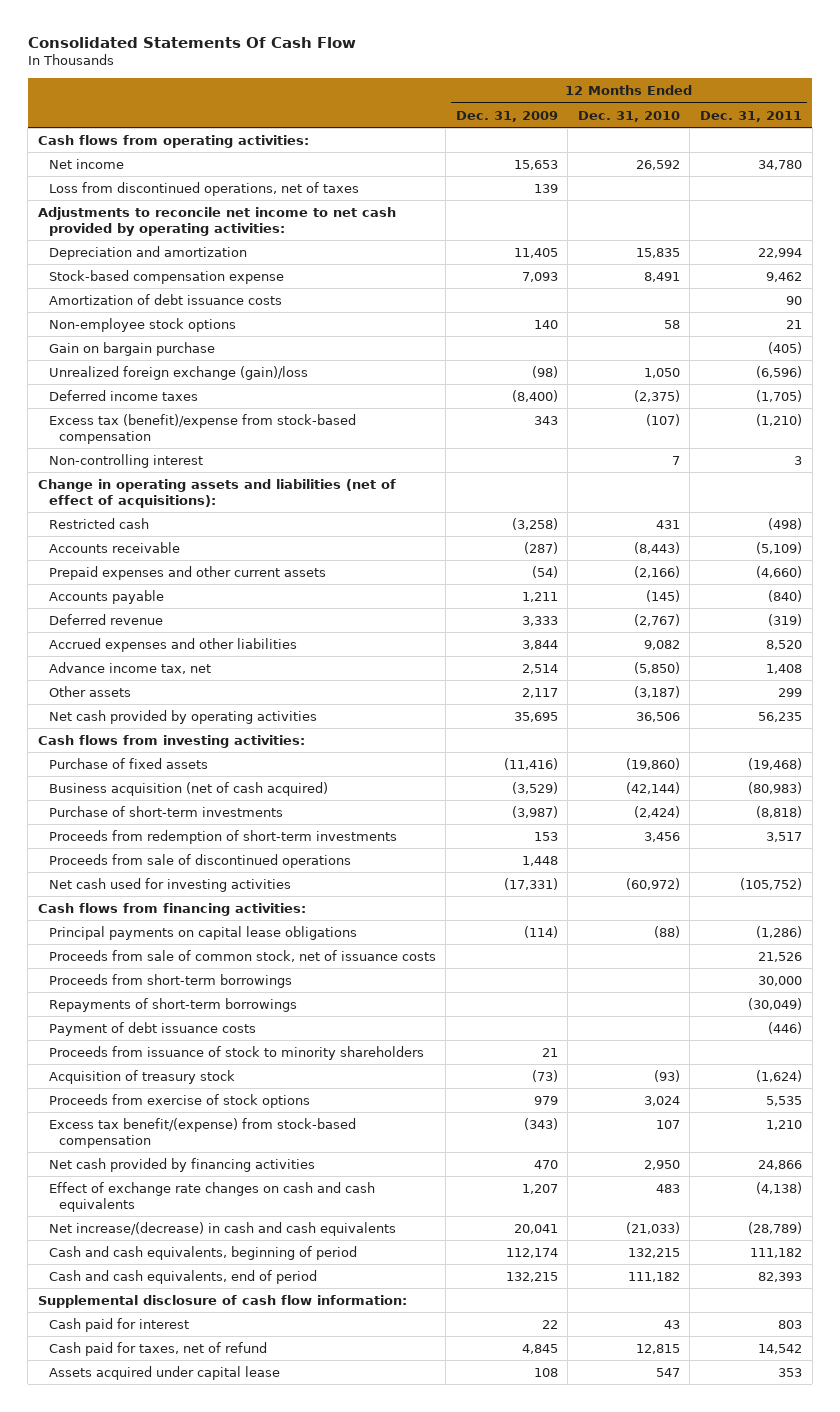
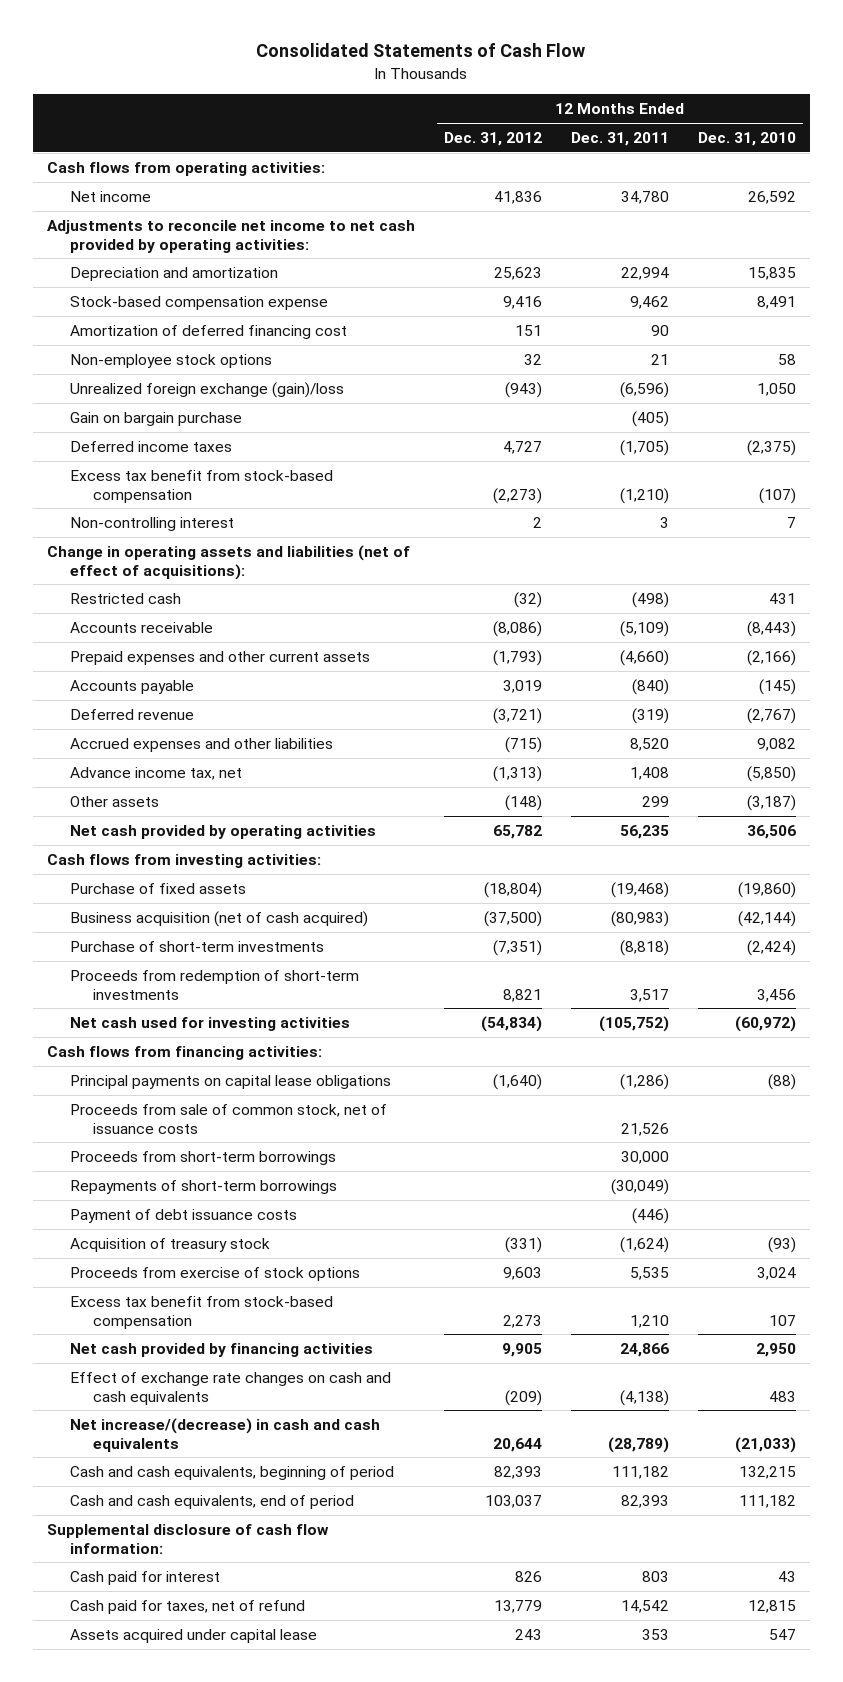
[27,36,356,48] Consolidated Statements Of Cash Flow -> [256,43,586,58] Consolidated Statements of Cash Flow
[455,110,558,122] Dec. 31, 2009 -> none
none -> [444,131,543,146] Dec. 31, 2012
[48,181,359,196] Loss from discontinued operations, net of taxes -> none
[48,293,282,305] Amortization of debt issuance costs -> none
none -> [70,324,348,339] Amortization of deferred financing cost
[48,341,215,356] Gain on bargain purchase -> [70,411,243,426] Gain on bargain purchase
[48,413,356,444] Excess tax (benefit)/expense from stock-based compensation -> [70,469,334,503] Excess tax benefit from stock-based compensation
[48,853,351,868] Proceeds from sale of discontinued operations -> none
[48,1045,424,1060] Proceeds from issuance of stock to minority shareholders -> none
[48,1117,356,1148] Excess tax benefit/(expense) from stock-based compensation -> [70,1295,334,1329] Excess tax benefit from stock-based compensation

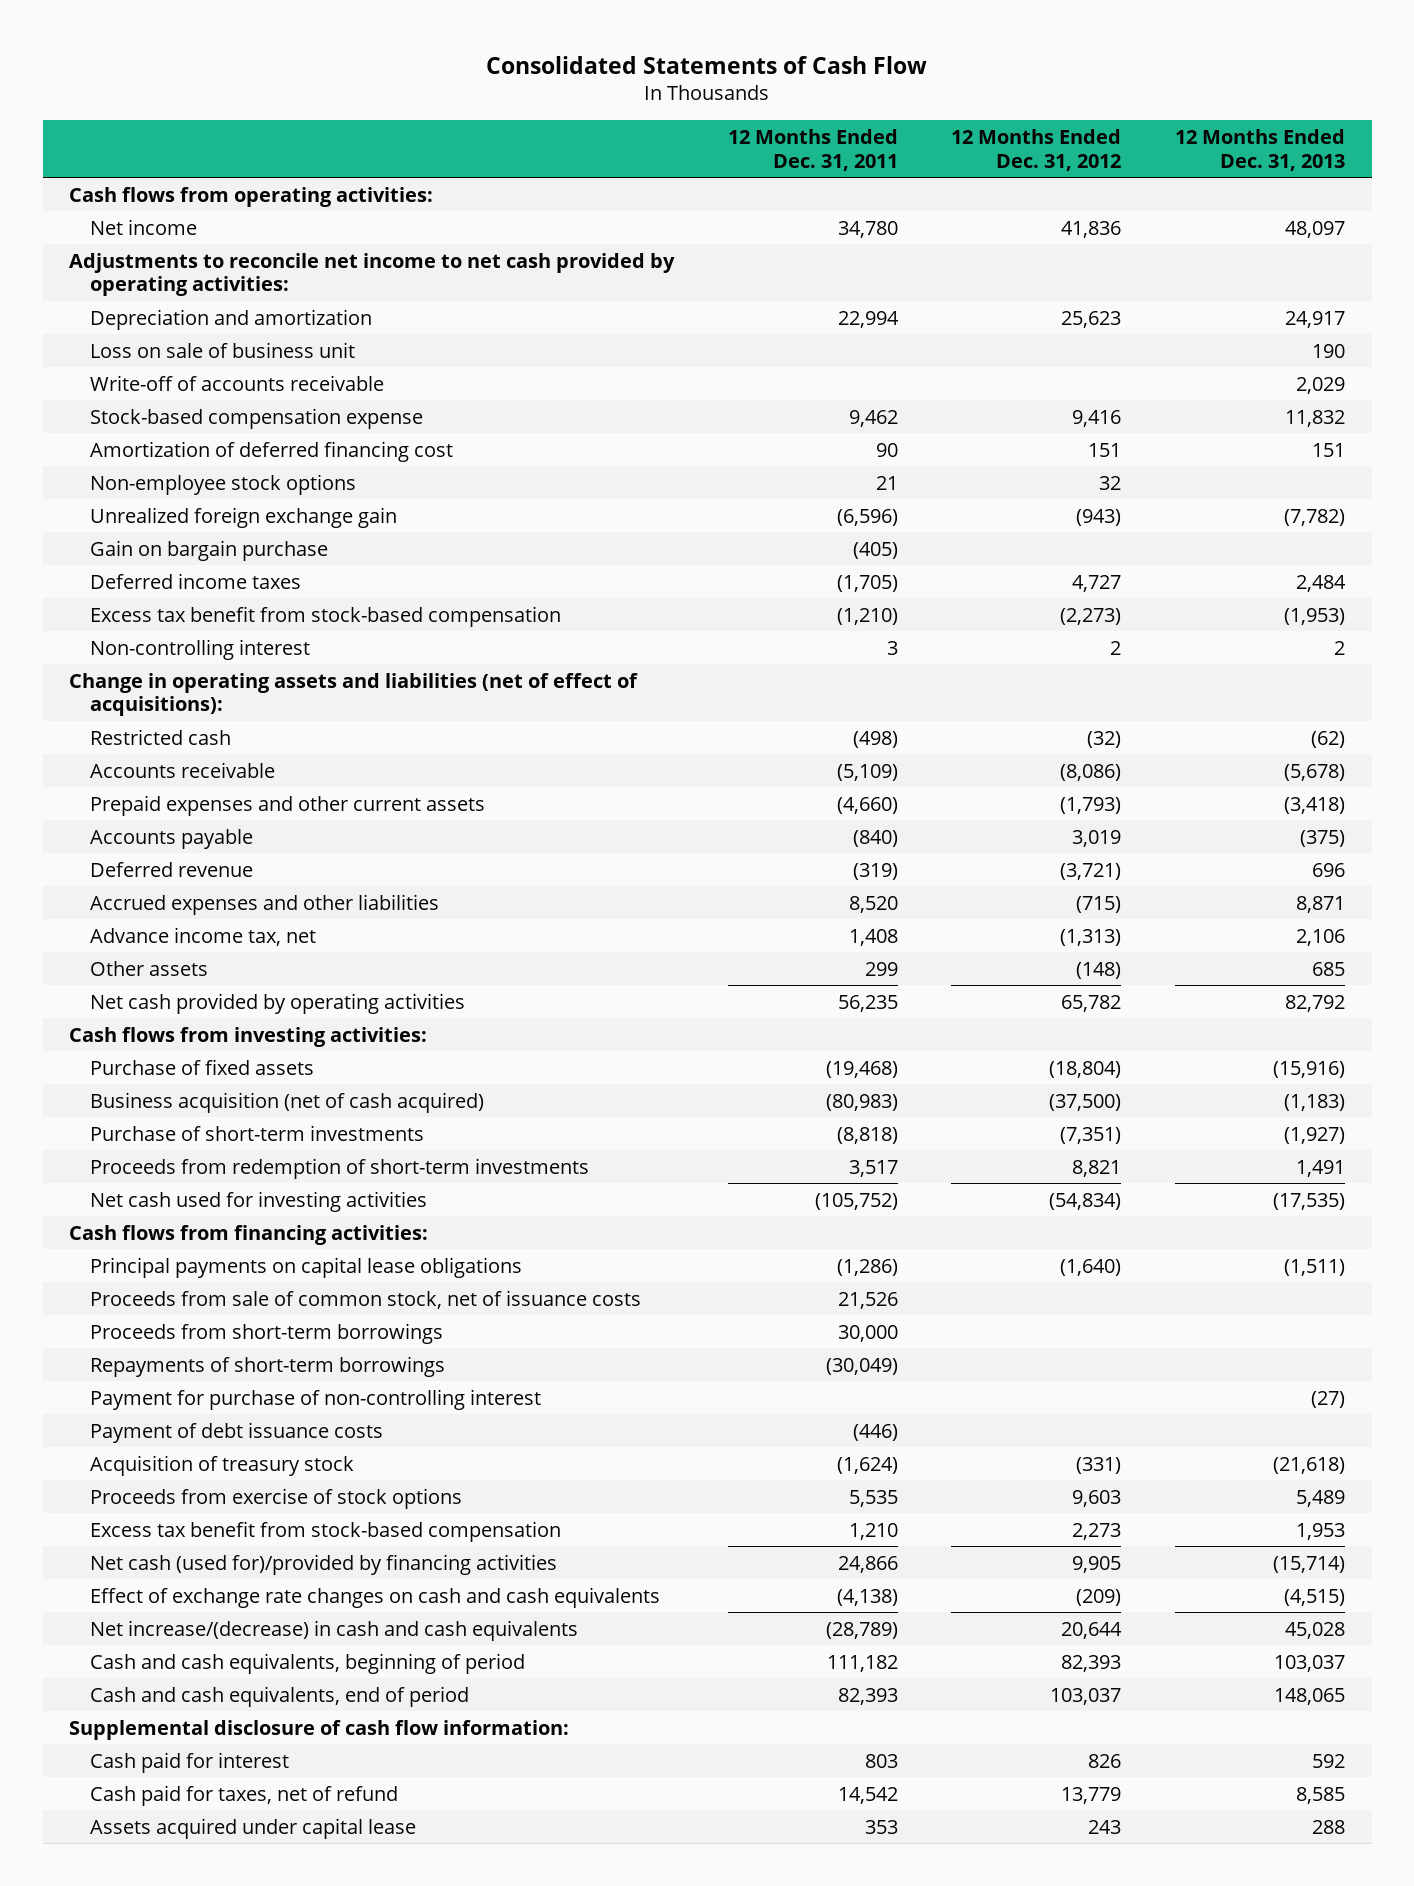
[697,131,796,146] Dec. 31, 2010 -> none
none -> [1175,129,1346,171] 12 Months Ended Dec. 31, 2013
none -> [90,341,356,358] Loss on sale of business unit
none -> [90,374,385,391] Write-off of accounts receivable
[70,381,345,398] Unrealized foreign exchange (gain)/loss -> [90,506,398,528] Unrealized foreign exchange gain
none -> [90,1388,542,1410] Payment for purchase of non-controlling interest
[70,1342,374,1357] Net cash provided by financing activities -> [90,1553,558,1575] Net cash (used for)/provided by financing activities

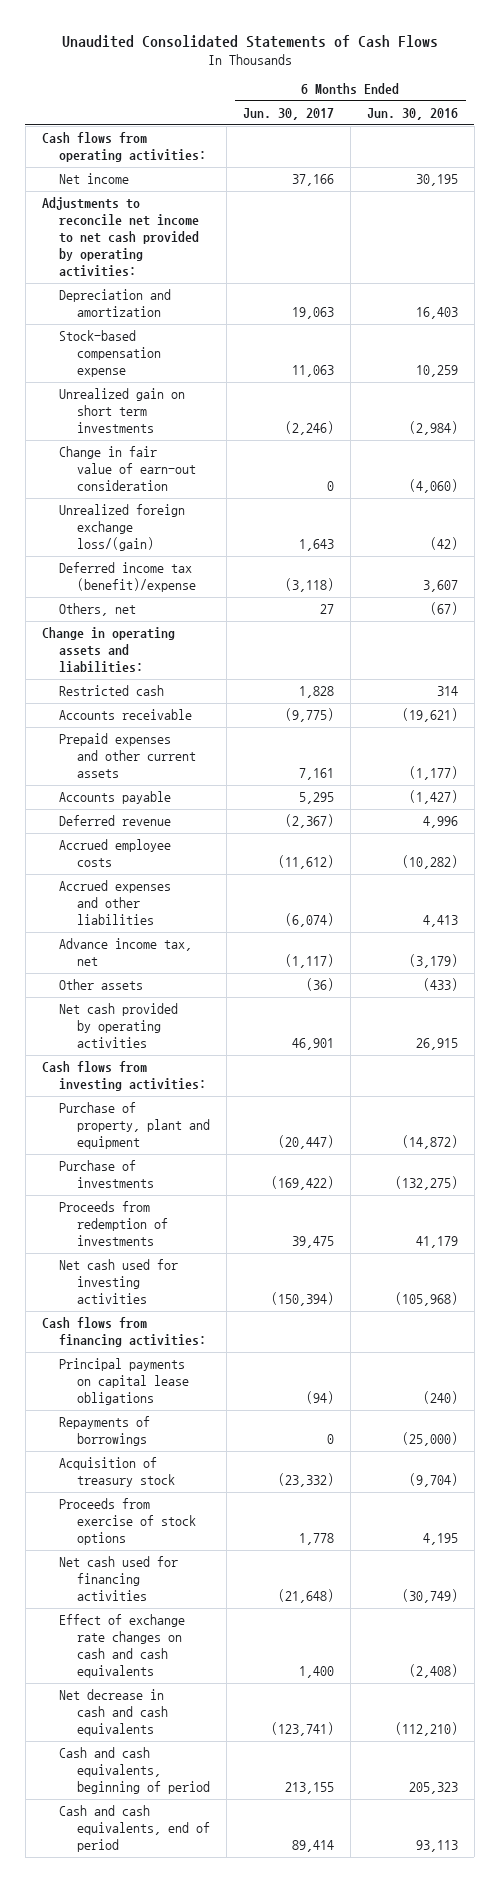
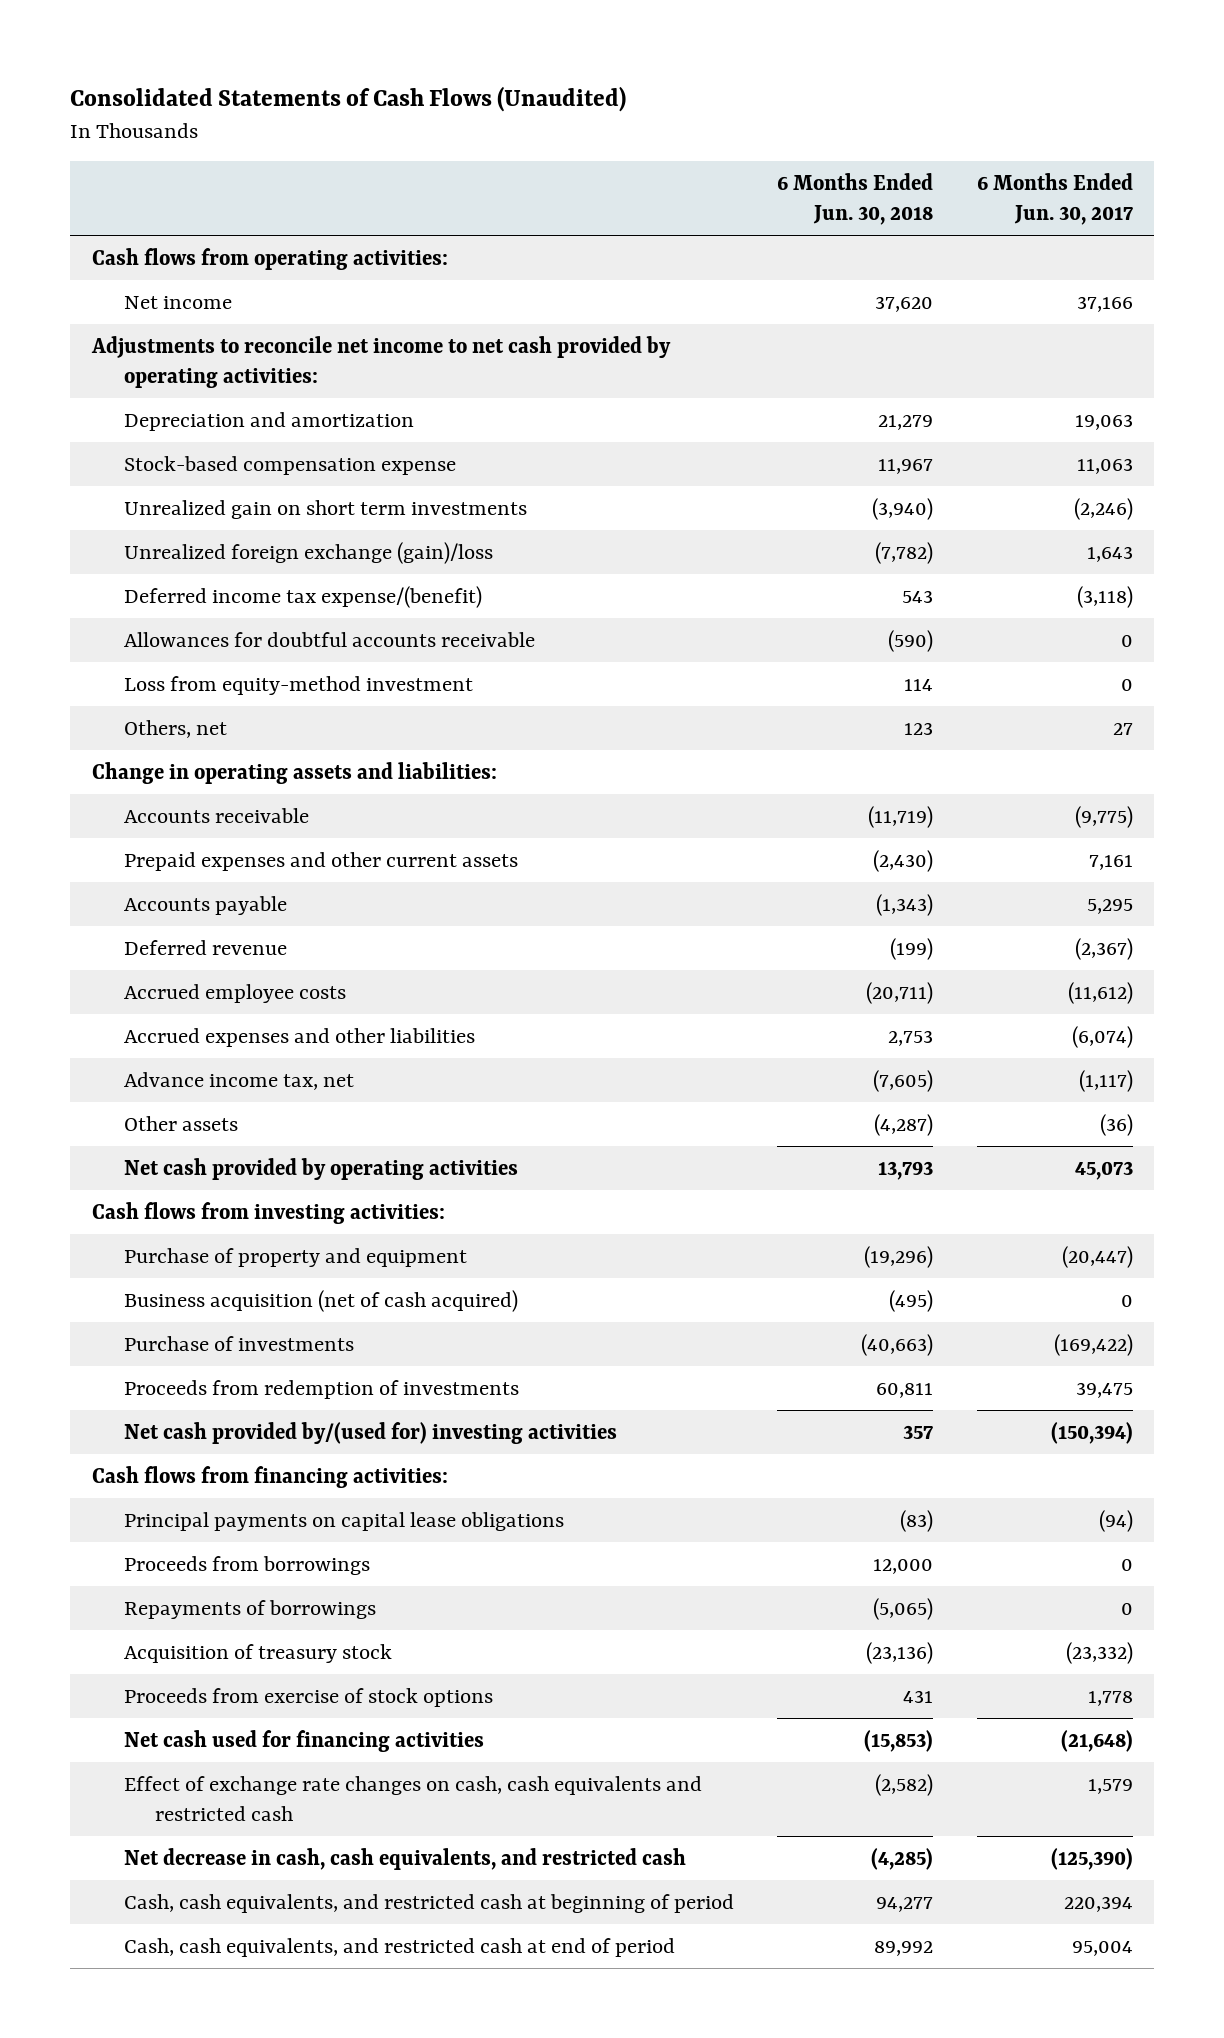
[61,34,438,48] Unaudited Consolidated Statements of Cash Flows -> [69,86,626,113] Consolidated Statements of Cash Flows (Unaudited)
[366,108,458,121] Jun. 30, 2016 -> none
none -> [777,172,934,225] 6 Months Ended Jun. 30, 2018
[59,446,196,492] Change in fair value of earn-out consideration -> none
[59,504,186,552] Unrealized foreign exchange loss/(gain) -> [123,541,493,564] Unrealized foreign exchange (gain)/loss
[59,562,196,593] Deferred income tax (benefit)/expense -> [123,585,482,608] Deferred income tax expense/(benefit)
none -> [123,631,535,647] Allowances for doubtful accounts receivable
none -> [123,675,473,695] Loss from equity-method investment
[59,685,165,697] Restricted cash -> none
[291,1038,334,1051] 46,901 -> [1074,1160,1133,1180] 45,073
[59,1102,210,1150] Purchase of property, plant and equipment -> [123,1247,467,1267] Purchase of property and equipment
none -> [123,1289,518,1312] Business acquisition (net of cash acquired)
[59,1259,179,1305] Net cash used for investing activities -> [123,1421,617,1444] Net cash provided by/(used for) investing activities
none -> [123,1555,370,1575] Proceeds from borrowings
[59,1614,186,1679] Effect of exchange rate changes on cash and cash equivalents -> [123,1775,702,1821] Effect of exchange rate changes on cash, cash equivalents and restricted cash
[298,1666,334,1679] 1,400 -> [1087,1778,1133,1794] 1,579
[59,1689,168,1737] Net decrease in cash and cash equivalents -> [123,1847,686,1870] Net decrease in cash, cash equivalents, and restricted cash
[270,1722,334,1737] (123,741) -> [1050,1847,1133,1870] (125,390)
[59,1747,210,1795] Cash and cash equivalents, beginning of period -> [123,1893,734,1913] Cash, cash equivalents, and restricted cash at beginning of period
[284,1782,334,1795] 213,155 -> [1063,1895,1133,1912] 220,394
[59,1805,210,1853] Cash and cash equivalents, end of period -> [123,1937,675,1957] Cash, cash equivalents, and restricted cash at end of period
[291,1840,334,1853] 89,414 -> [1071,1940,1133,1956] 95,004

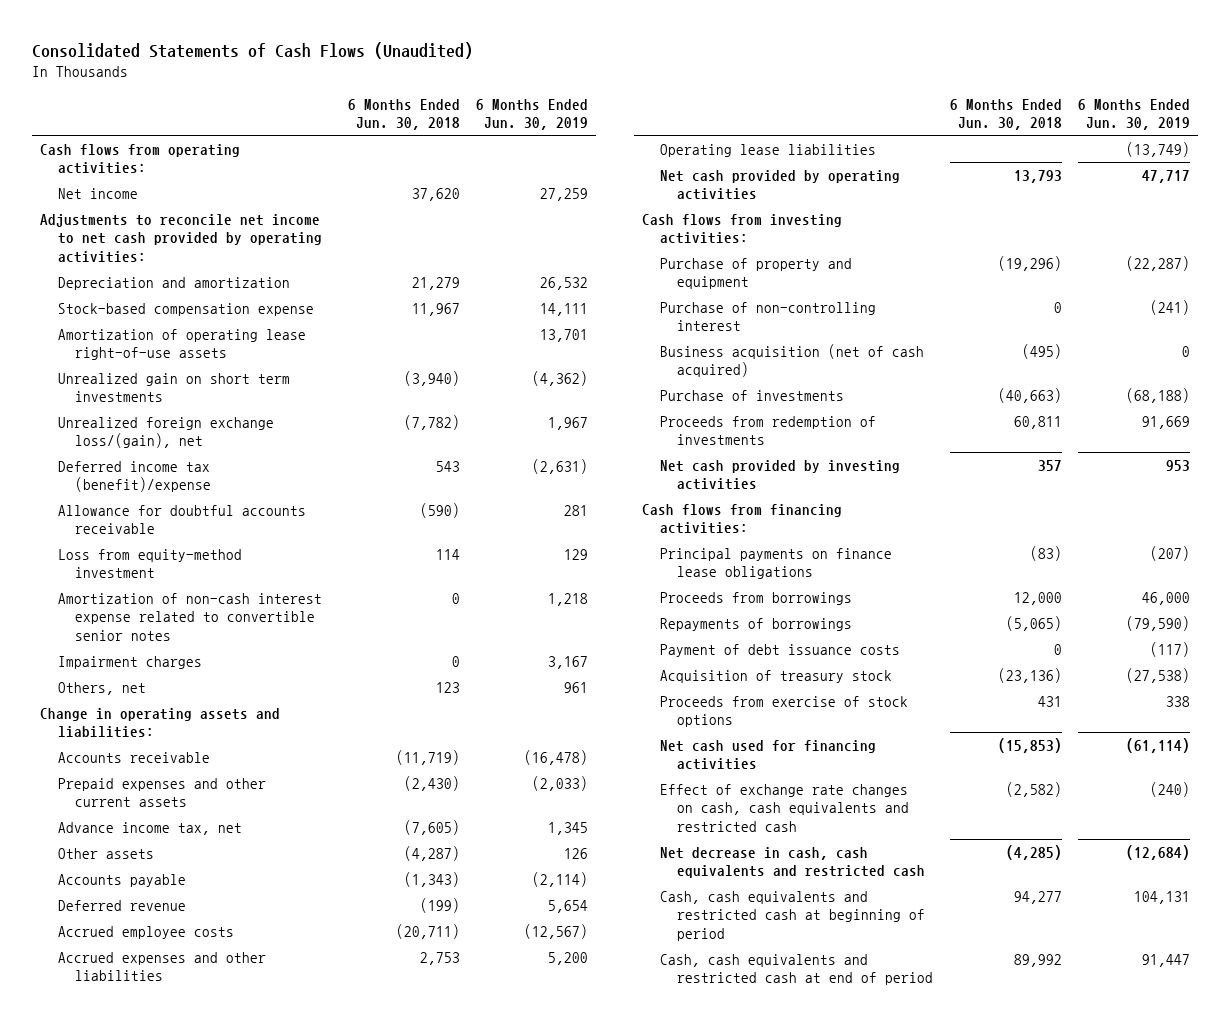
[976,172,1133,225] 6 Months Ended Jun. 30, 2017 -> none
none -> [476,98,589,131] 6 Months Ended Jun. 30, 2019
none -> [57,328,306,361] Amortization of operating lease right-of-use assets
[123,541,493,564] Unrealized foreign exchange (gain)/loss -> [57,416,274,449] Unrealized foreign exchange loss/(gain), net
[123,585,482,608] Deferred income tax expense/(benefit) -> [57,460,212,493] Deferred income tax (benefit)/expense
[123,631,535,647] Allowances for doubtful accounts receivable -> [57,504,306,535] Allowance for doubtful accounts receivable
none -> [57,592,322,641] Amortization of non-cash interest expense related to convertible senior notes
none -> [57,655,202,669] Impairment charges
[123,1071,354,1090] Advance income tax, net -> [57,821,242,835] Advance income tax, net
[123,1115,238,1131] Other assets -> [57,847,154,859] Other assets
none -> [659,143,876,157] Operating lease liabilities
none -> [659,301,876,332] Purchase of non-controlling interest
[123,1421,617,1444] Net cash provided by/(used for) investing activities -> [659,459,900,491] Net cash provided by investing activities
[123,1511,564,1531] Principal payments on capital lease obligations -> [659,547,892,580] Principal payments on finance lease obligations
none -> [659,643,900,657] Payment of debt issuance costs
[123,1847,686,1870] Net decrease in cash, cash equivalents, and restricted cash -> [659,846,926,879] Net decrease in cash, cash equivalents and restricted cash
[123,1893,734,1913] Cash, cash equivalents, and restricted cash at beginning of period -> [659,890,926,941] Cash, cash equivalents and restricted cash at beginning of period
[123,1937,675,1957] Cash, cash equivalents, and restricted cash at end of period -> [659,953,934,986] Cash, cash equivalents and restricted cash at end of period

